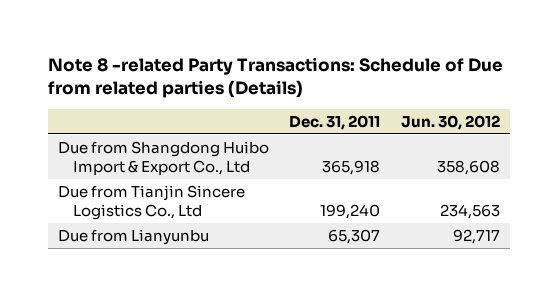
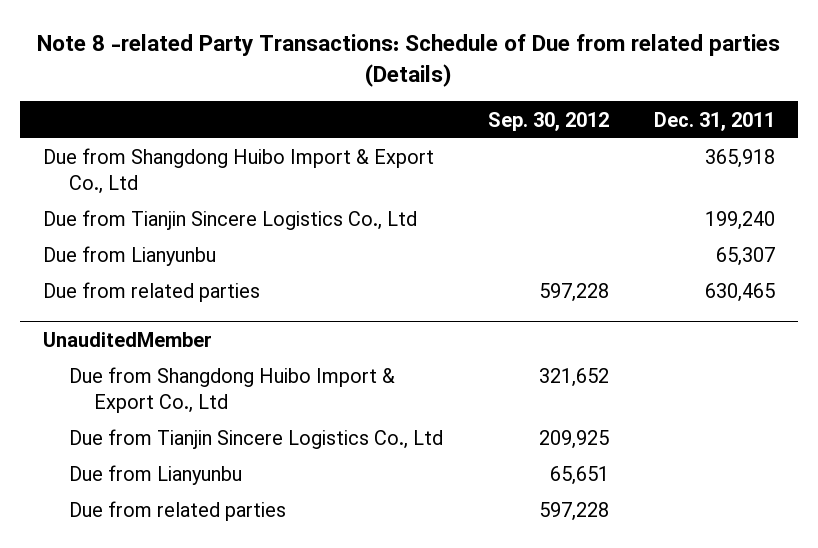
[400,114,500,130] Jun. 30, 2012 -> none
none -> [488,111,610,131] Sep. 30, 2012
none -> [43,282,261,303] Due from related parties
none -> [43,331,213,347] UnauditedMember
none -> [68,367,395,413] Due from Shangdong Huibo Import & Export Co., Ltd
none -> [68,429,443,450] Due from Tianjin Sincere Logistics Co., Ltd
none -> [68,465,242,486] Due from Lianyunbu
none -> [68,501,286,522] Due from related parties

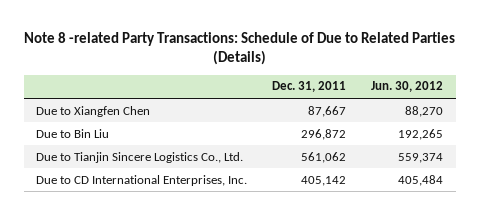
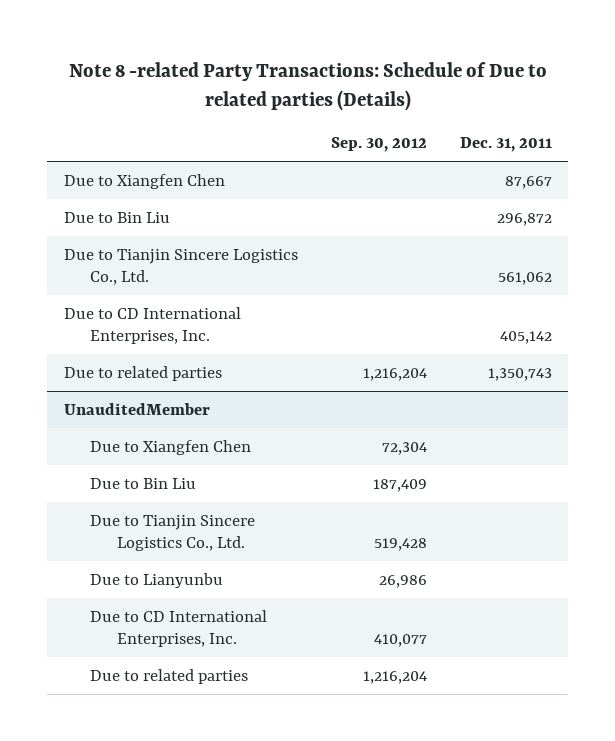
[23,31,455,66] Note 8 -related Party Transactions: Schedule of Due to Related Parties (Details) -> [68,61,547,111] Note 8 -related Party Transactions: Schedule of Due to related parties (Details)
[371,81,444,93] Jun. 30, 2012 -> none
none -> [330,137,427,153] Sep. 30, 2012
none -> [63,365,222,381] Due to related parties
none -> [63,402,210,415] UnauditedMember
none -> [90,439,252,455] Due to Xiangfen Chen
none -> [90,477,197,489] Due to Bin Liu
none -> [90,514,256,551] Due to Tianjin Sincere Logistics Co., Ltd.
none -> [90,572,224,588] Due to Lianyunbu
none -> [90,609,268,647] Due to CD International Enterprises, Inc.
none -> [90,668,249,684] Due to related parties

